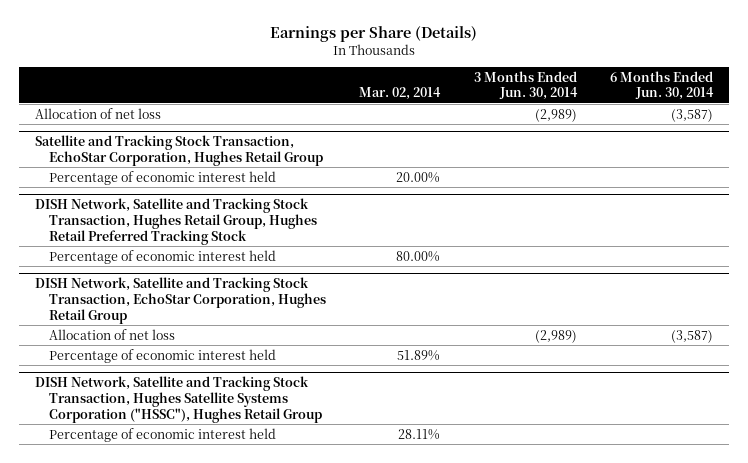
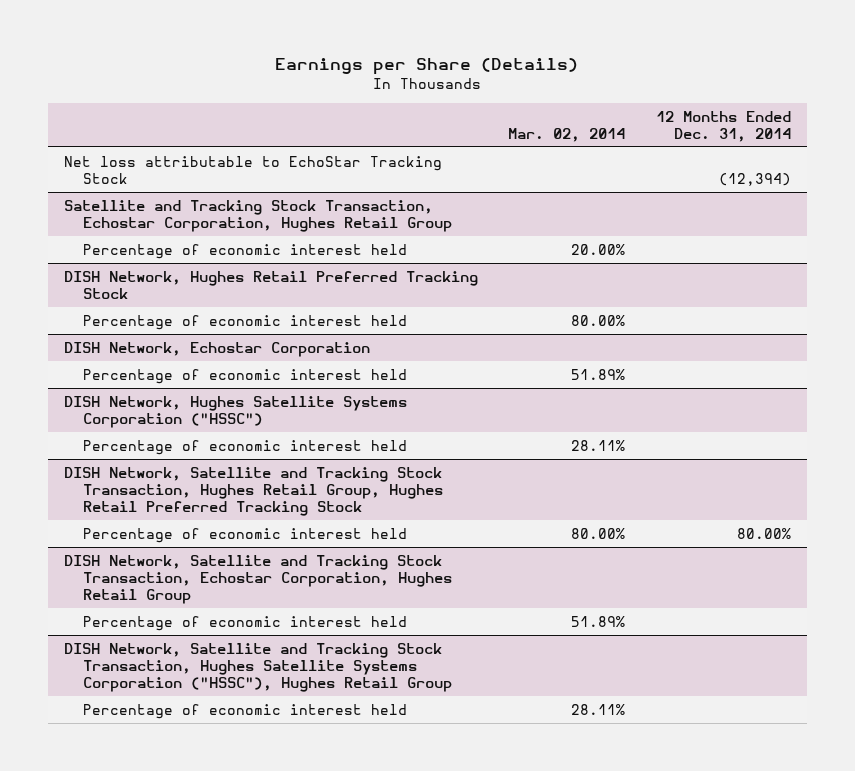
[473,70,578,101] 3 Months Ended Jun. 30, 2014 -> none
[609,70,714,101] 6 Months Ended Jun. 30, 2014 -> none
none -> [656,110,792,142] 12 Months Ended Dec. 31, 2014
[35,107,162,119] Allocation of net loss -> none
none -> [63,155,442,184] Net loss attributable to EchoStar Tracking Stock
[35,135,324,166] Satellite and Tracking Stock Transaction, EchoStar Corporation, Hughes Retail Group -> [63,199,453,232] Satellite and Tracking Stock Transaction, Echostar Corporation, Hughes Retail Group
none -> [63,270,478,299] DISH Network, Hughes Retail Preferred Tracking Stock
none -> [83,314,408,330] Percentage of economic interest held
none -> [63,341,370,357] DISH Network, Echostar Corporation
none -> [83,368,408,384] Percentage of economic interest held
none -> [63,395,407,428] DISH Network, Hughes Satellite Systems Corporation ("HSSC")
none -> [83,439,408,455] Percentage of economic interest held
[49,328,176,340] Allocation of net loss -> none
[35,277,327,324] DISH Network, Satellite and Tracking Stock Transaction, EchoStar Corporation, Hughes Retail Group -> [63,554,453,604] DISH Network, Satellite and Tracking Stock Transaction, Echostar Corporation, Hughes Retail Group

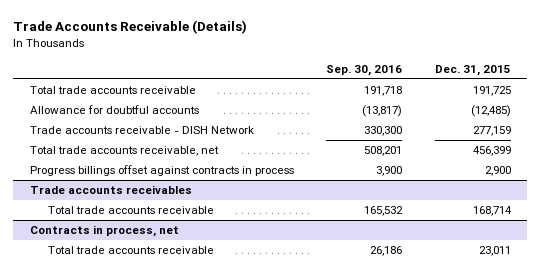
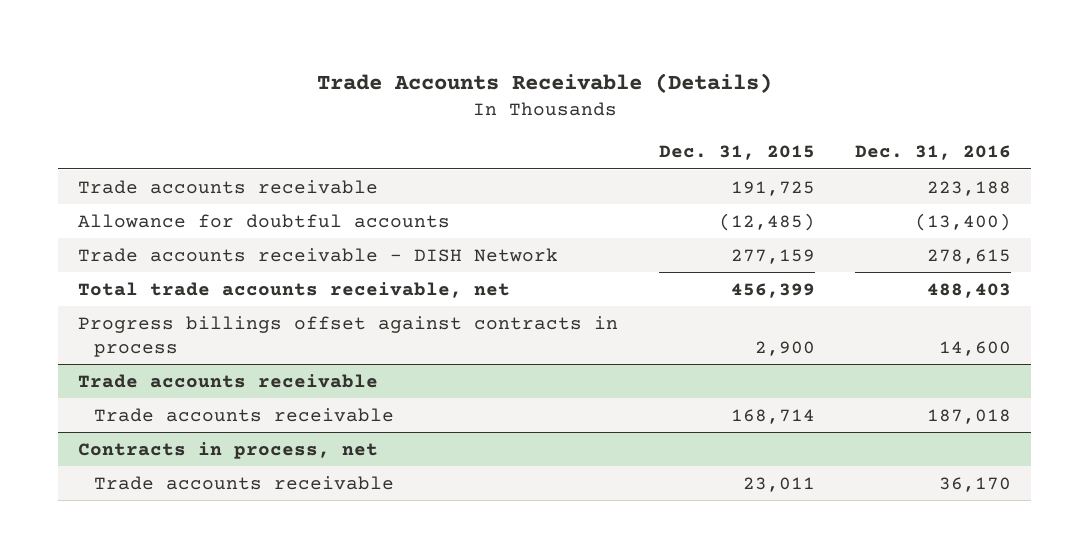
[326,65,403,77] Sep. 30, 2016 -> none
none -> [854,145,1011,161] Dec. 31, 2016
[29,86,196,95] Total trade accounts receivable -> [78,179,379,194] Trade accounts receivable
[29,185,192,195] Trade accounts receivables -> [78,373,379,388] Trade accounts receivable
[48,206,215,215] Total trade accounts receivable -> [94,407,395,422] Trade accounts receivable
[48,246,215,255] Total trade accounts receivable -> [94,475,395,490] Trade accounts receivable

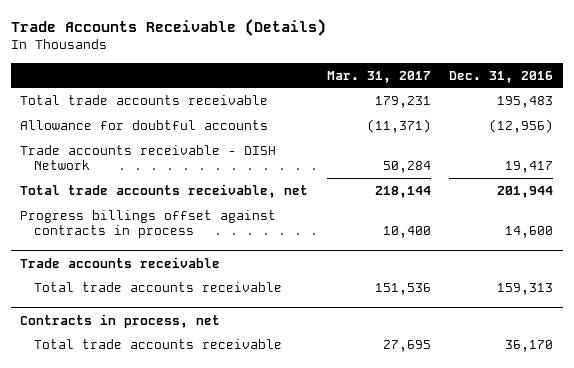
[658,145,815,161] Dec. 31, 2015 -> none
none -> [326,70,431,83] Mar. 31, 2017
[78,179,379,194] Trade accounts receivable -> [20,94,269,105] Total trade accounts receivable
[926,180,1011,196] 223,188 -> [497,95,554,108] 195,483
[914,212,1011,231] (13,400) -> [489,118,554,133] (12,956)
[926,248,1011,264] 278,615 -> [505,161,554,174] 19,417
[926,282,1011,298] 488,403 -> [497,185,554,198] 201,944
[94,407,395,422] Trade accounts receivable -> [34,281,283,292] Total trade accounts receivable
[926,408,1011,424] 187,018 -> [497,282,554,295] 159,313
[94,475,395,490] Trade accounts receivable -> [34,338,283,349] Total trade accounts receivable

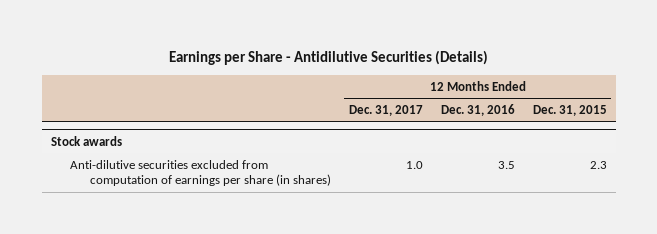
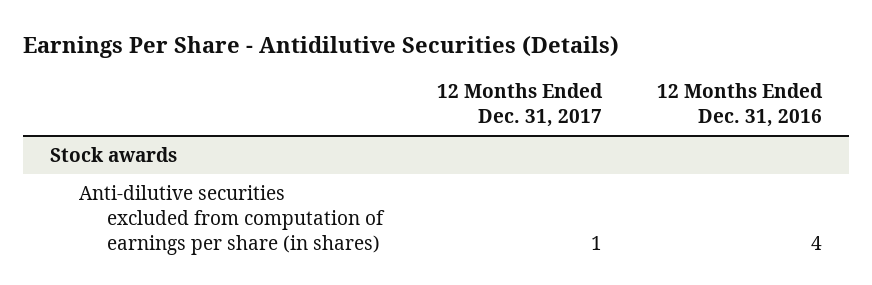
[168,49,488,65] Earnings per Share - Antidilutive Securities (Details) -> [23,35,620,58] Earnings Per Share - Antidilutive Securities (Details)
[532,104,607,116] Dec. 31, 2015 -> none
[405,160,423,169] 1.0 -> [591,235,603,250] 1
[497,160,515,169] 3.5 -> [810,235,822,250] 4

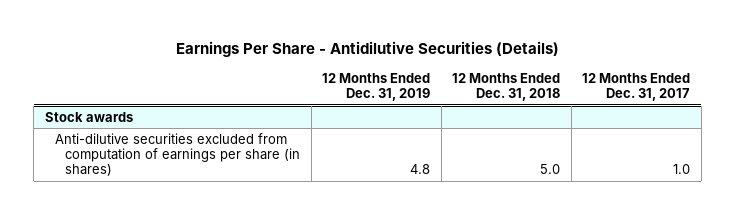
[656,83,823,128] 12 Months Ended Dec. 31, 2016 -> none
none -> [322,73,431,102] 12 Months Ended Dec. 31, 2019
none -> [452,73,561,102] 12 Months Ended Dec. 31, 2018
[591,235,603,250] 1 -> [673,164,691,175] 1.0

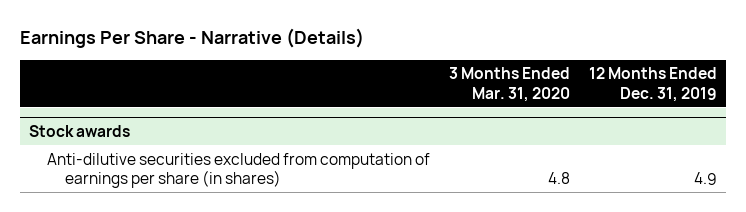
[175,41,559,58] Earnings Per Share - Antidilutive Securities (Details) -> [19,27,364,48] Earnings Per Share - Narrative (Details)
[452,73,561,102] 12 Months Ended Dec. 31, 2018 -> none
[582,73,691,102] 12 Months Ended Dec. 31, 2017 -> none
none -> [448,67,570,102] 3 Months Ended Mar. 31, 2020
[410,164,431,175] 4.8 -> [693,171,717,185] 4.9

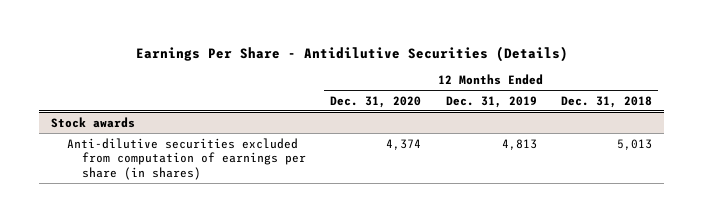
[19,27,364,48] Earnings Per Share - Narrative (Details) -> [135,45,568,62] Earnings Per Share - Antidilutive Securities (Details)
[448,67,570,102] 3 Months Ended Mar. 31, 2020 -> none
none -> [330,95,422,108] Dec. 31, 2020
none -> [560,95,652,108] Dec. 31, 2018
[693,171,717,185] 4.9 -> [501,138,537,150] 4,813

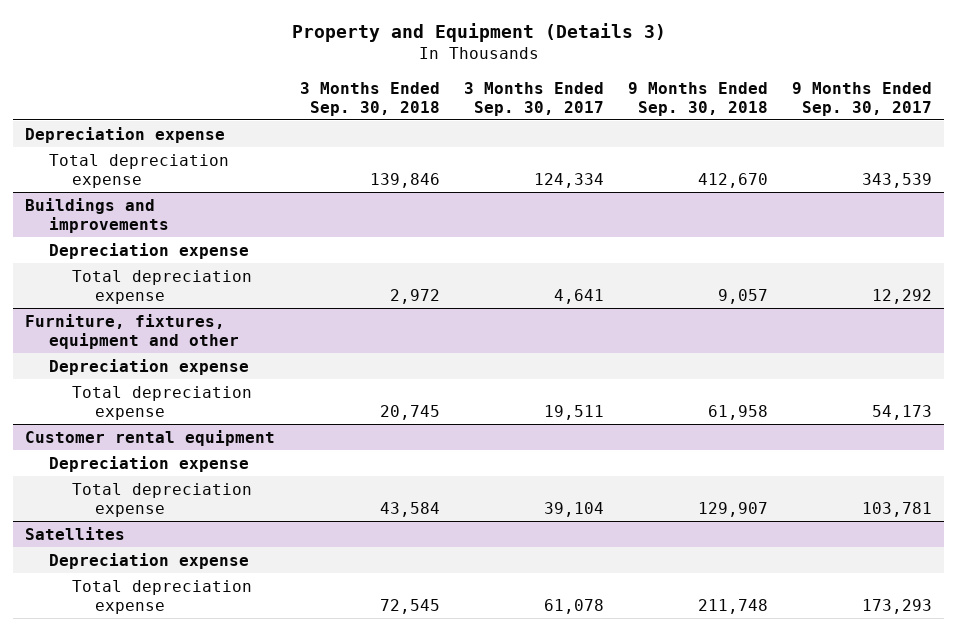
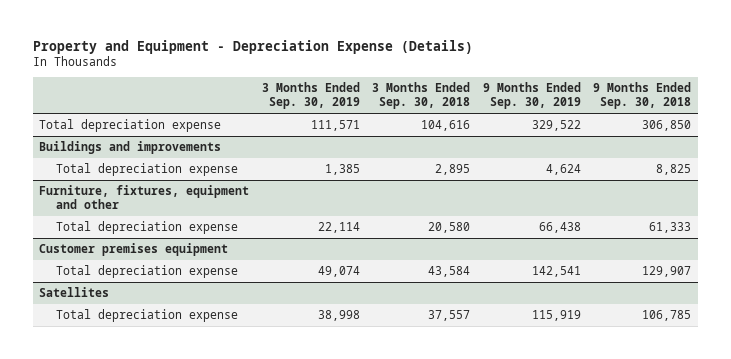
[291,22,666,42] Property and Equipment (Details 3) -> [33,39,474,54] Property and Equipment - Depreciation Expense (Details)
[463,81,604,116] 3 Months Ended Sep. 30, 2017 -> none
[791,81,932,116] 9 Months Ended Sep. 30, 2017 -> none
none -> [261,82,360,110] 3 Months Ended Sep. 30, 2019
none -> [482,82,581,110] 9 Months Ended Sep. 30, 2019
[25,126,226,143] Depreciation expense -> none
[369,172,440,188] 139,846 -> [421,119,471,131] 104,616
[697,172,768,188] 412,670 -> [642,119,692,131] 306,850
[48,242,249,259] Depreciation expense -> none
[389,288,440,304] 2,972 -> [435,163,471,175] 2,895
[717,288,768,304] 9,057 -> [656,163,692,175] 8,825
[48,358,249,375] Depreciation expense -> none
[48,455,249,472] Depreciation expense -> none
[379,404,440,420] 20,745 -> [428,221,471,233] 20,580
[707,404,768,420] 61,958 -> [649,221,692,233] 61,333
[25,429,276,446] Customer rental equipment -> [39,242,229,256] Customer premises equipment
[48,552,249,569] Depreciation expense -> none
[379,598,440,614] 72,545 -> [428,309,471,321] 37,557
[697,598,768,614] 211,748 -> [642,309,692,321] 106,785

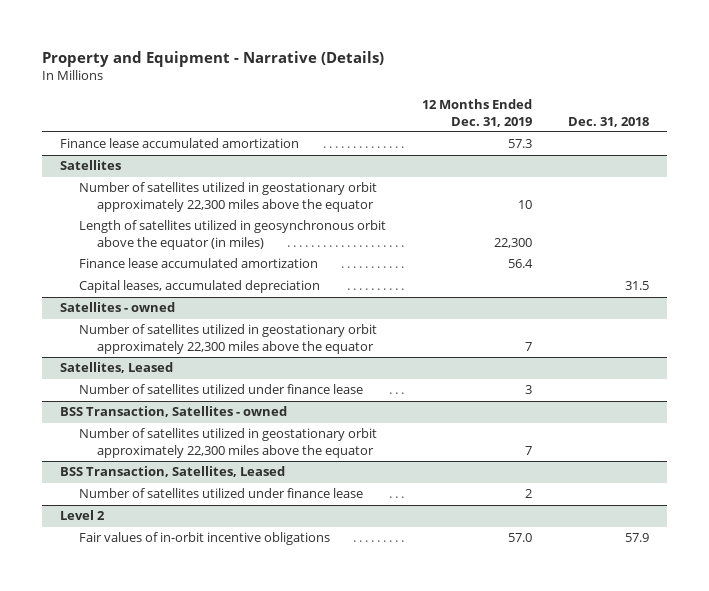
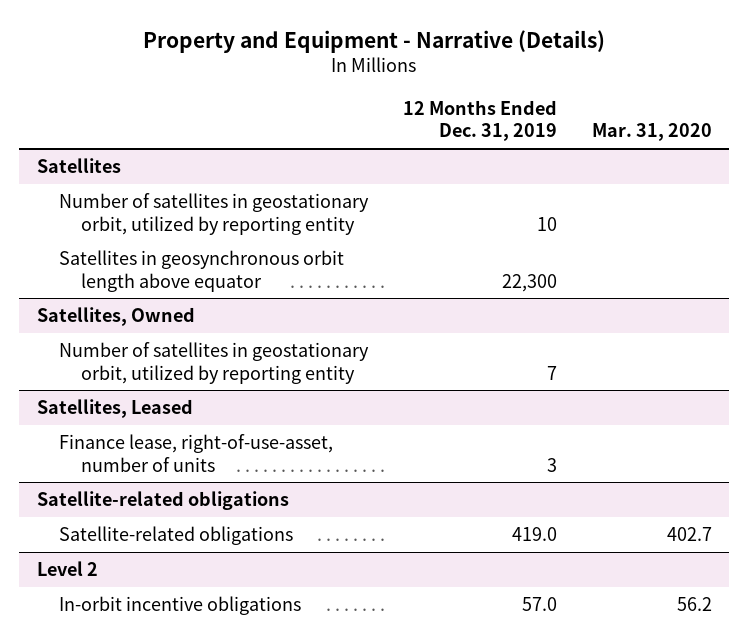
[567,116,649,127] Dec. 31, 2018 -> none
none -> [591,123,712,142] Mar. 31, 2020
[60,138,300,149] Finance lease accumulated amortization -> none
[78,258,318,269] Finance lease accumulated amortization -> none
[78,280,320,294] Capital leases, accumulated depreciation -> none
[78,182,377,213] Number of satellites utilized in geostationary orbit approximately 22,300 miles above the equator -> [58,193,369,235] Number of satellites in geostationary orbit, utilized by reporting entity
[78,220,386,251] Length of satellites utilized in geosynchronous orbit above the equator (in miles) -> [58,250,344,292] Satellites in geosynchronous orbit length above equator
[60,302,176,313] Satellites - owned -> [36,307,195,327] Satellites, Owned
[78,324,377,355] Number of satellites utilized in geostationary orbit approximately 22,300 miles above the equator -> [58,342,369,384] Number of satellites in geostationary orbit, utilized by reporting entity
[60,406,288,418] BSS Transaction, Satellites - owned -> none
[78,428,377,459] Number of satellites utilized in geostationary orbit approximately 22,300 miles above the equator -> none
[60,466,286,478] BSS Transaction, Satellites, Leased -> none
[78,488,363,499] Number of satellites utilized under finance lease -> none
[78,384,363,395] Number of satellites utilized under finance lease -> [58,434,333,472] Finance lease, right-of-use-asset, number of units
none -> [36,491,289,511] Satellite-related obligations
none -> [58,526,293,546] Satellite-related obligations
[78,532,330,546] Fair values of in-orbit incentive obligations -> [58,596,301,616] In-orbit incentive obligations

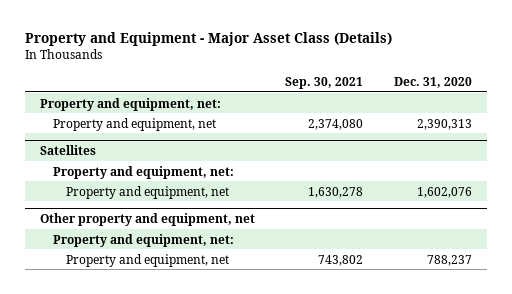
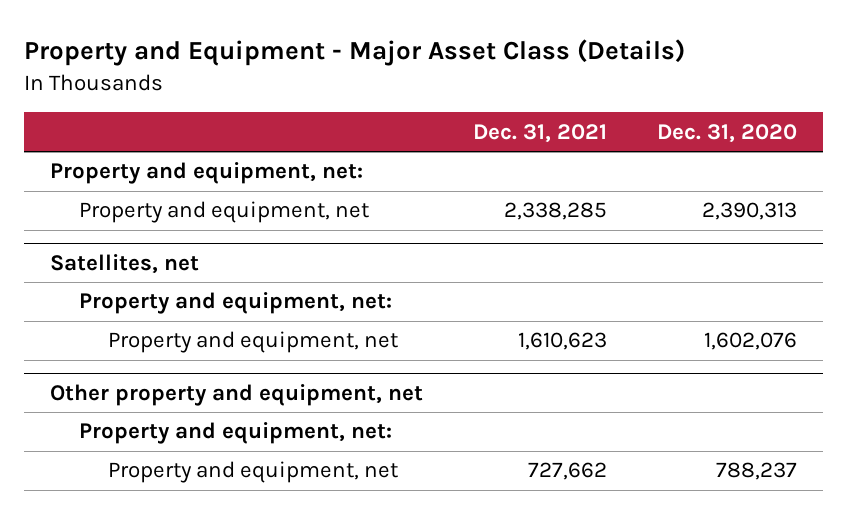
[285,76,364,89] Sep. 30, 2021 -> none
none -> [473,123,608,143] Dec. 31, 2021
[39,145,96,156] Satellites -> [49,254,199,275] Satellites, net

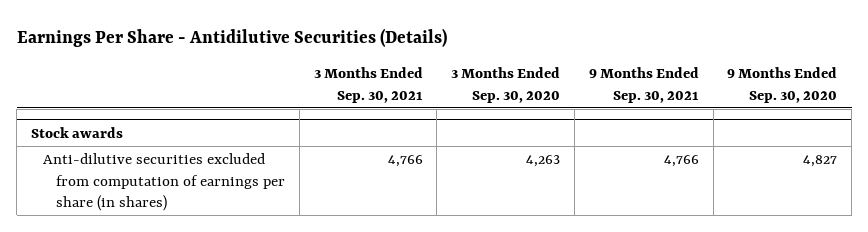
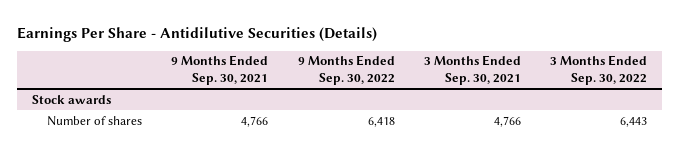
[451,66,561,103] 3 Months Ended Sep. 30, 2020 -> none
[727,66,838,103] 9 Months Ended Sep. 30, 2020 -> none
none -> [297,55,395,85] 9 Months Ended Sep. 30, 2022
none -> [550,55,648,85] 3 Months Ended Sep. 30, 2022
[43,152,285,212] Anti-dilutive securities excluded from computation of earnings per share (in shares) -> [47,115,143,126] Number of shares

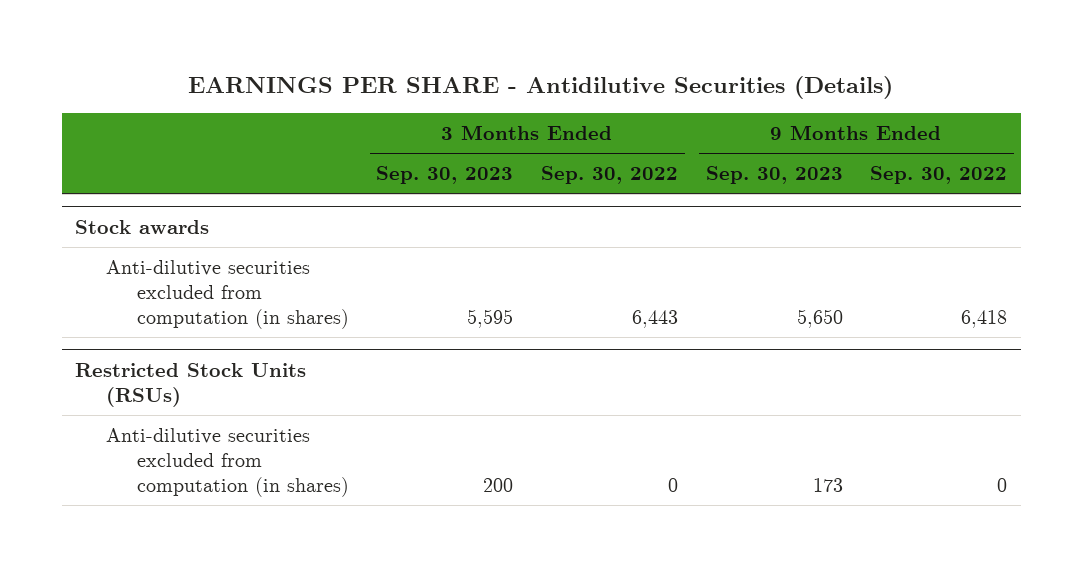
[17,26,378,42] Earnings Per Share - Antidilutive Securities (Details) -> [188,75,894,99] EARNINGS PER SHARE - Antidilutive Securities (Details)
[171,55,269,85] 9 Months Ended Sep. 30, 2021 -> none
[423,55,521,85] 3 Months Ended Sep. 30, 2021 -> none
none -> [376,166,514,185] Sep. 30, 2023
none -> [705,166,843,185] Sep. 30, 2023
[47,115,143,126] Number of shares -> [106,260,349,330] Anti-dilutive securities excluded from computation (in shares)
none -> [75,362,307,407] Restricted Stock Units (RSUs)
none -> [106,428,349,498] Anti-dilutive securities excluded from computation (in shares)

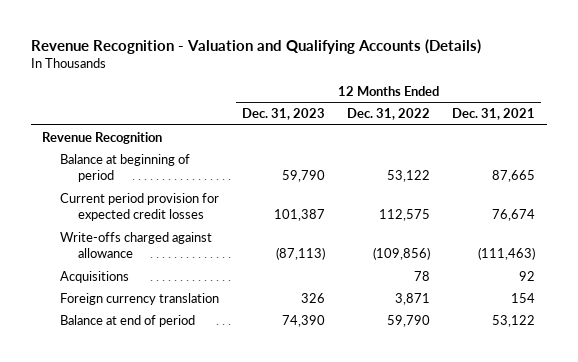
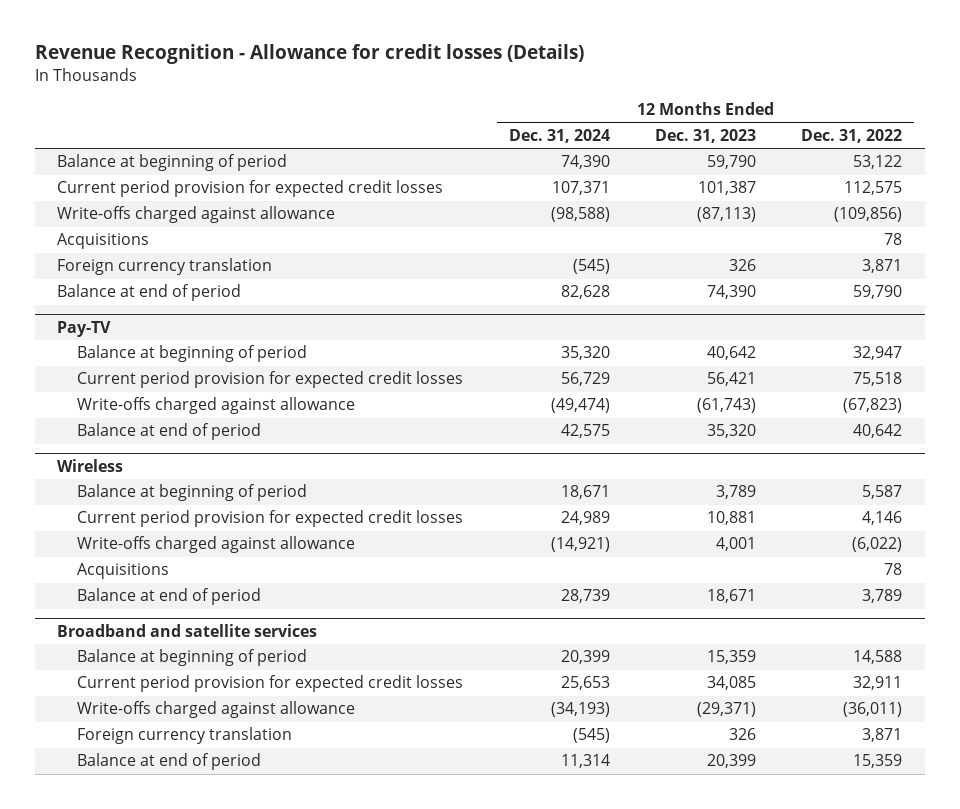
[31,38,482,54] Revenue Recognition - Valuation and Qualifying Accounts (Details) -> [34,44,584,65] Revenue Recognition - Allowance for credit losses (Details)
[452,108,536,121] Dec. 31, 2021 -> none
none -> [508,128,610,143] Dec. 31, 2024
[42,131,163,144] Revenue Recognition -> none
none -> [57,321,112,338] Pay-TV
none -> [77,345,308,363] Balance at beginning of period
none -> [77,371,464,389] Current period provision for expected credit losses
none -> [77,397,356,415] Write-offs charged against allowance
none -> [77,423,262,441] Balance at end of period
none -> [57,459,124,473] Wireless
none -> [77,484,308,502] Balance at beginning of period
none -> [77,510,464,528] Current period provision for expected credit losses
none -> [77,536,356,554] Write-offs charged against allowance
none -> [77,563,170,580] Acquisitions
none -> [77,588,262,606] Balance at end of period
none -> [57,624,318,638] Broadband and satellite services
none -> [77,649,308,667] Balance at beginning of period
none -> [77,675,464,693] Current period provision for expected credit losses
none -> [77,701,356,719] Write-offs charged against allowance
none -> [77,727,293,745] Foreign currency translation
none -> [77,753,262,771] Balance at end of period

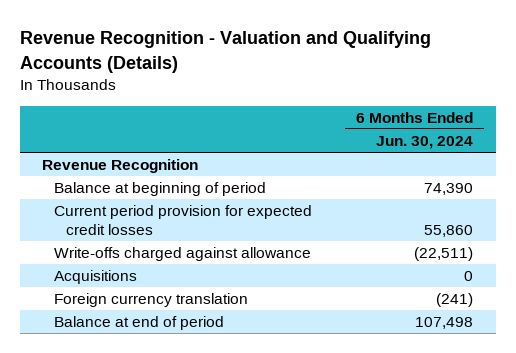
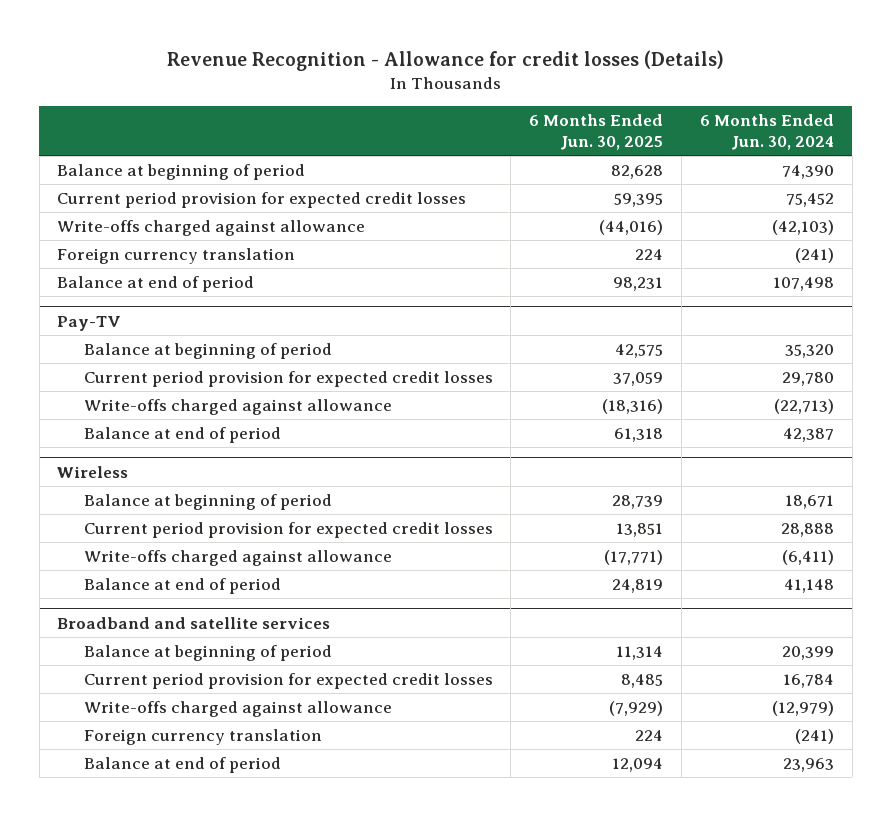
[19,31,431,73] Revenue Recognition - Valuation and Qualifying Accounts (Details) -> [166,49,724,71] Revenue Recognition - Allowance for credit losses (Details)
none -> [529,113,664,150] 6 Months Ended Jun. 30, 2025
[42,159,199,174] Revenue Recognition -> none
[53,270,137,285] Acquisitions -> none
[424,224,474,237] 55,860 -> [786,193,835,208] 75,452
[414,247,474,262] (22,511) -> [772,220,835,236] (42,103)
none -> [57,315,122,331] Pay-TV
none -> [83,343,332,360] Balance at beginning of period
none -> [83,371,493,388] Current period provision for expected credit losses
none -> [83,399,392,416] Write-offs charged against allowance
none -> [83,427,281,444] Balance at end of period
none -> [57,465,129,478] Wireless
none -> [83,494,332,511] Balance at beginning of period
none -> [83,522,493,539] Current period provision for expected credit losses
none -> [83,550,392,567] Write-offs charged against allowance
none -> [83,578,281,595] Balance at end of period
none -> [57,616,331,629] Broadband and satellite services
none -> [83,645,332,662] Balance at beginning of period
none -> [83,673,493,690] Current period provision for expected credit losses
none -> [83,701,392,718] Write-offs charged against allowance
none -> [83,729,322,746] Foreign currency translation
none -> [83,757,281,774] Balance at end of period

